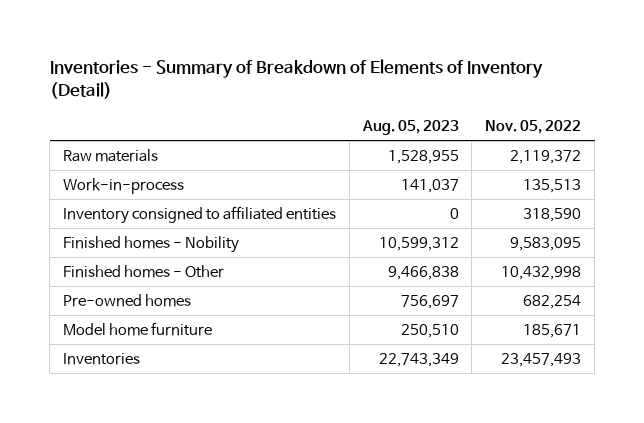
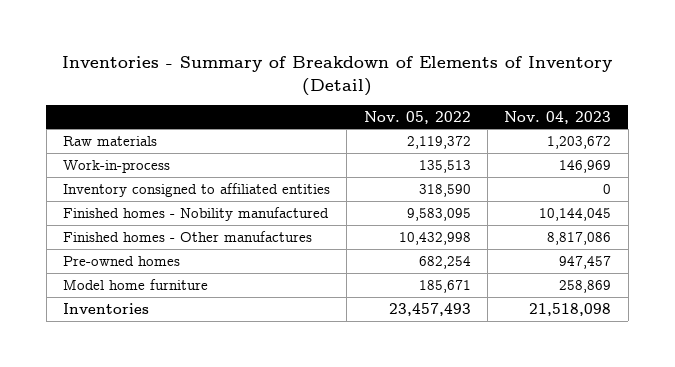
[361,120,459,136] Aug. 05, 2023 -> none
none -> [504,110,612,124] Nov. 04, 2023
[62,236,239,254] Finished homes - Nobility -> [63,206,330,221] Finished homes - Nobility manufactured
[62,265,224,279] Finished homes - Other -> [63,230,313,242] Finished homes - Other manufactures

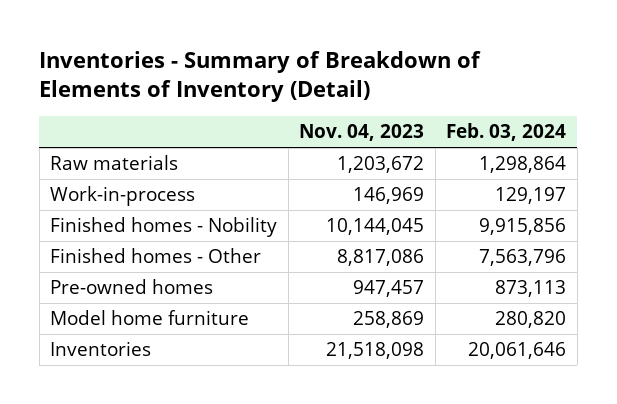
[363,110,471,124] Nov. 05, 2022 -> none
none -> [446,123,567,142] Feb. 03, 2024
[63,182,331,197] Inventory consigned to affiliated entities -> none
[63,206,330,221] Finished homes - Nobility manufactured -> [50,217,278,238] Finished homes - Nobility
[63,230,313,242] Finished homes - Other manufactures -> [50,248,262,264] Finished homes - Other

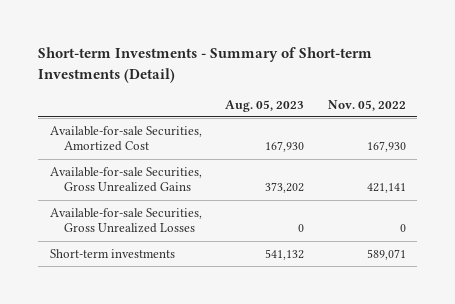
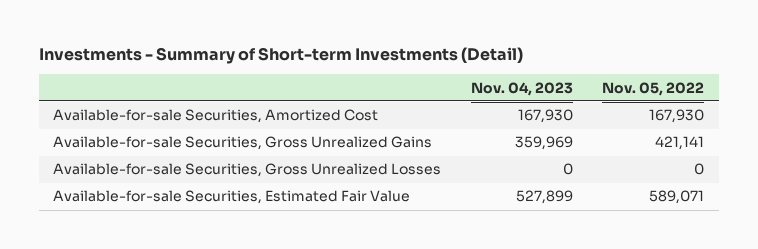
[38,47,373,83] Short-term Investments - Summary of Short-term Investments (Detail) -> [38,47,523,65] Investments - Summary of Short-term Investments (Detail)
[225,99,305,112] Aug. 05, 2023 -> none
none -> [470,81,573,96] Nov. 04, 2023
[49,248,175,258] Short-term investments -> [53,190,411,205] Available-for-sale Securities, Estimated Fair Value

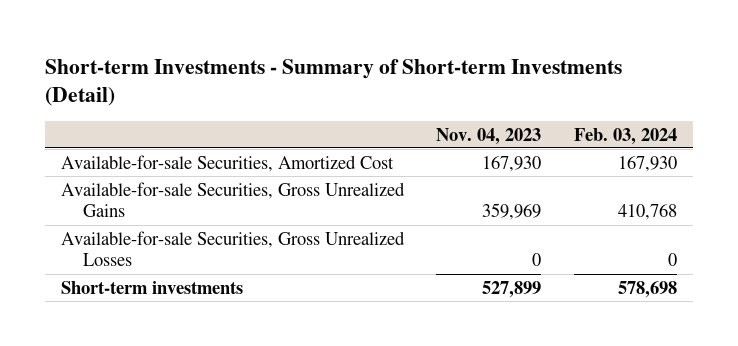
[38,47,523,65] Investments - Summary of Short-term Investments (Detail) -> [44,58,622,107] Short-term Investments - Summary of Short-term Investments (Detail)
[602,81,705,96] Nov. 05, 2022 -> none
none -> [573,127,677,145] Feb. 03, 2024
[53,190,411,205] Available-for-sale Securities, Estimated Fair Value -> [60,280,243,294] Short-term investments

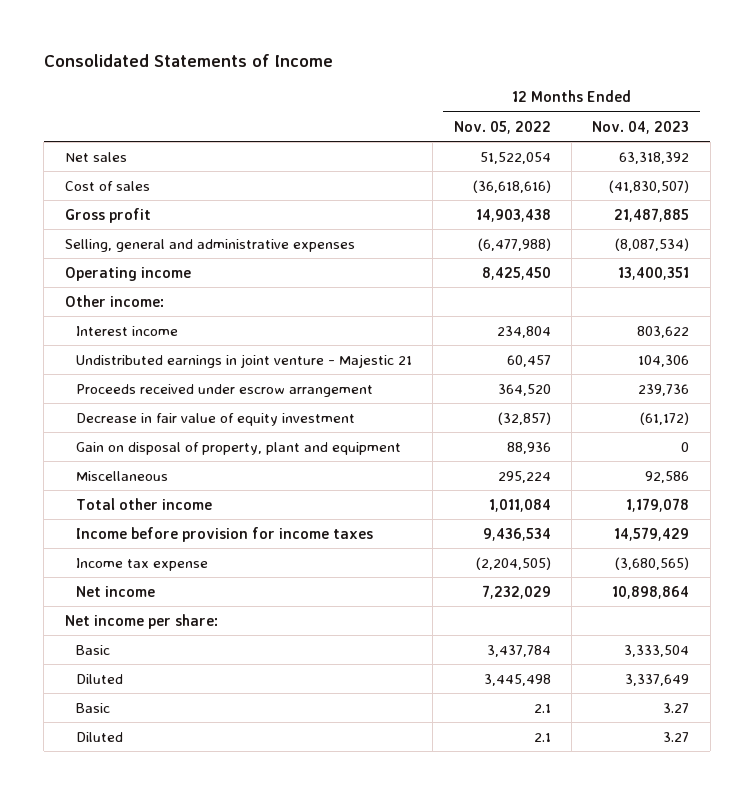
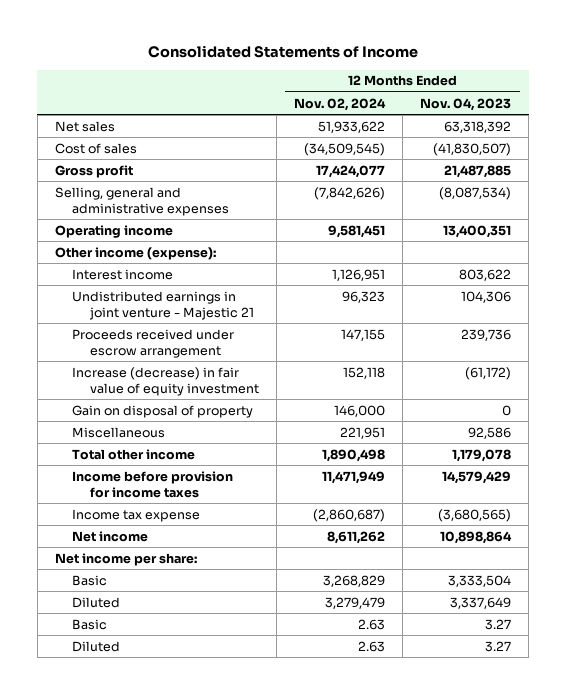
[453,120,551,134] Nov. 05, 2022 -> none
none -> [294,97,387,111] Nov. 02, 2024
[64,294,164,307] Other income: -> [54,246,216,260] Other income (expense):
[76,412,356,426] Decrease in fair value of equity investment -> [72,366,260,396] Increase (decrease) in fair value of equity investment
[76,441,402,455] Gain on disposal of property, plant and equipment -> [72,404,254,418] Gain on disposal of property

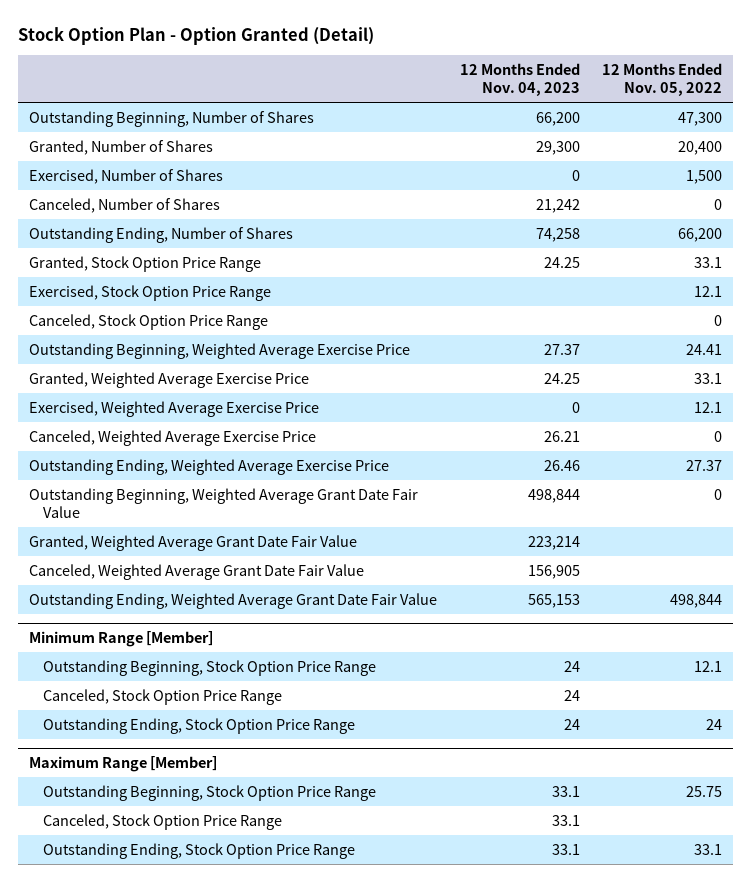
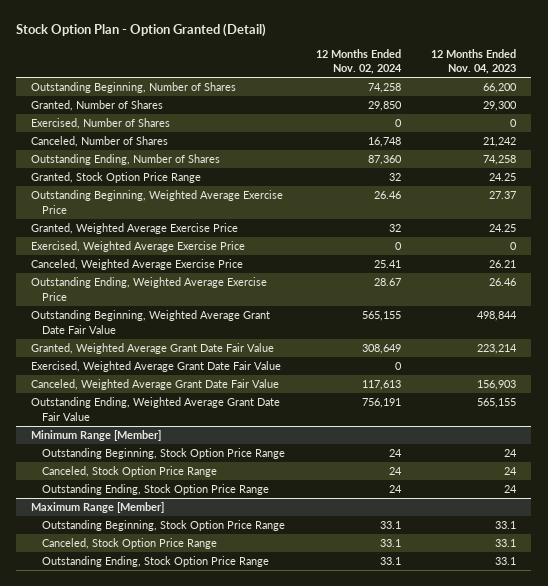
[601,62,722,97] 12 Months Ended Nov. 05, 2022 -> none
none -> [315,48,402,75] 12 Months Ended Nov. 02, 2024
[29,284,272,301] Exercised, Stock Option Price Range -> none
[29,313,269,330] Canceled, Stock Option Price Range -> none
none -> [31,361,282,373] Exercised, Weighted Average Grant Date Fair Value
[527,564,580,579] 156,905 -> [477,380,517,391] 156,903
[527,593,580,608] 565,153 -> [477,398,517,409] 565,155

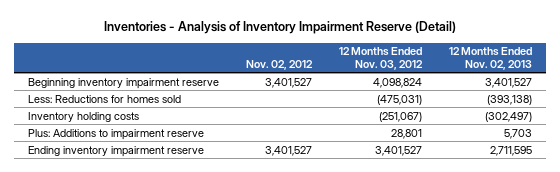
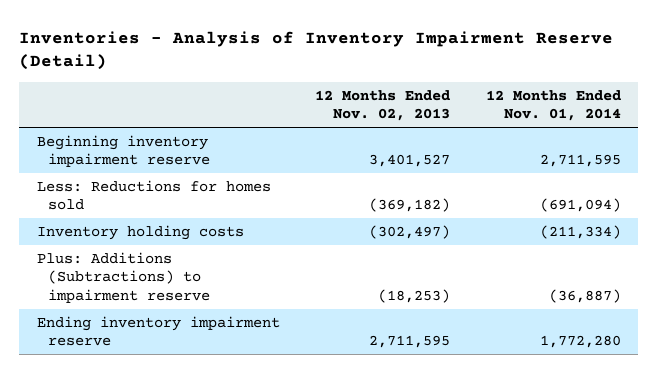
[246,59,314,70] Nov. 02, 2012 -> none
[339,47,424,70] 12 Months Ended Nov. 03, 2012 -> none
none -> [485,89,621,122] 12 Months Ended Nov. 01, 2014
[487,94,533,105] (393,138) -> [369,198,451,213] (369,182)
[27,128,204,140] Plus: Additions to impairment reserve -> [36,251,210,304] Plus: Additions (Subtractions) to impairment reserve
[504,128,533,139] 5,703 -> [378,289,451,304] (18,253)

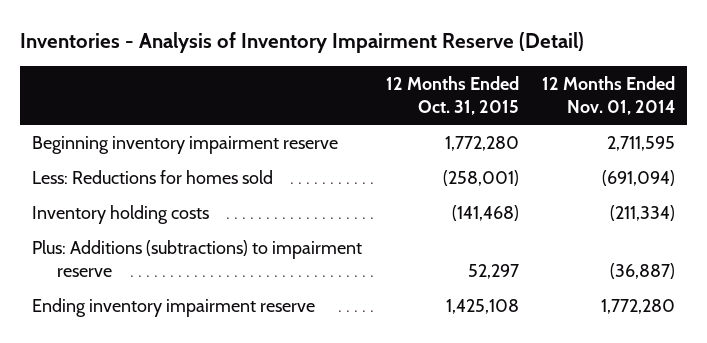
[315,89,451,122] 12 Months Ended Nov. 02, 2013 -> none
none -> [385,76,519,115] 12 Months Ended Oct. 31, 2015
[36,251,210,304] Plus: Additions (Subtractions) to impairment reserve -> [32,239,363,277] Plus: Additions (subtractions) to impairment reserve

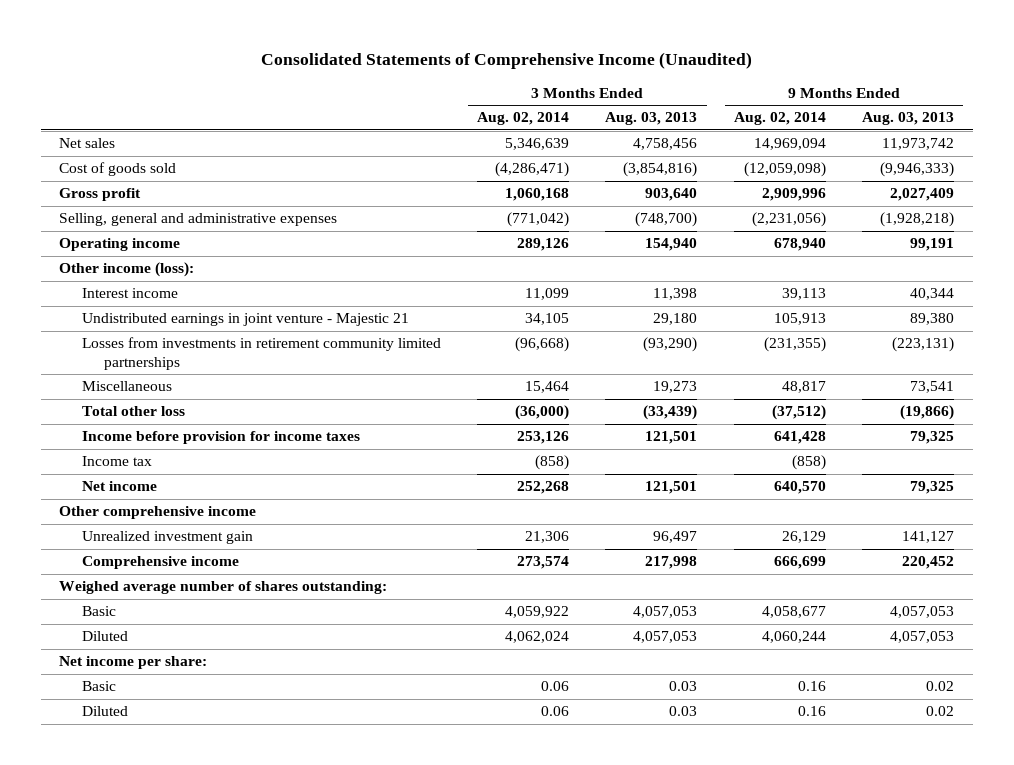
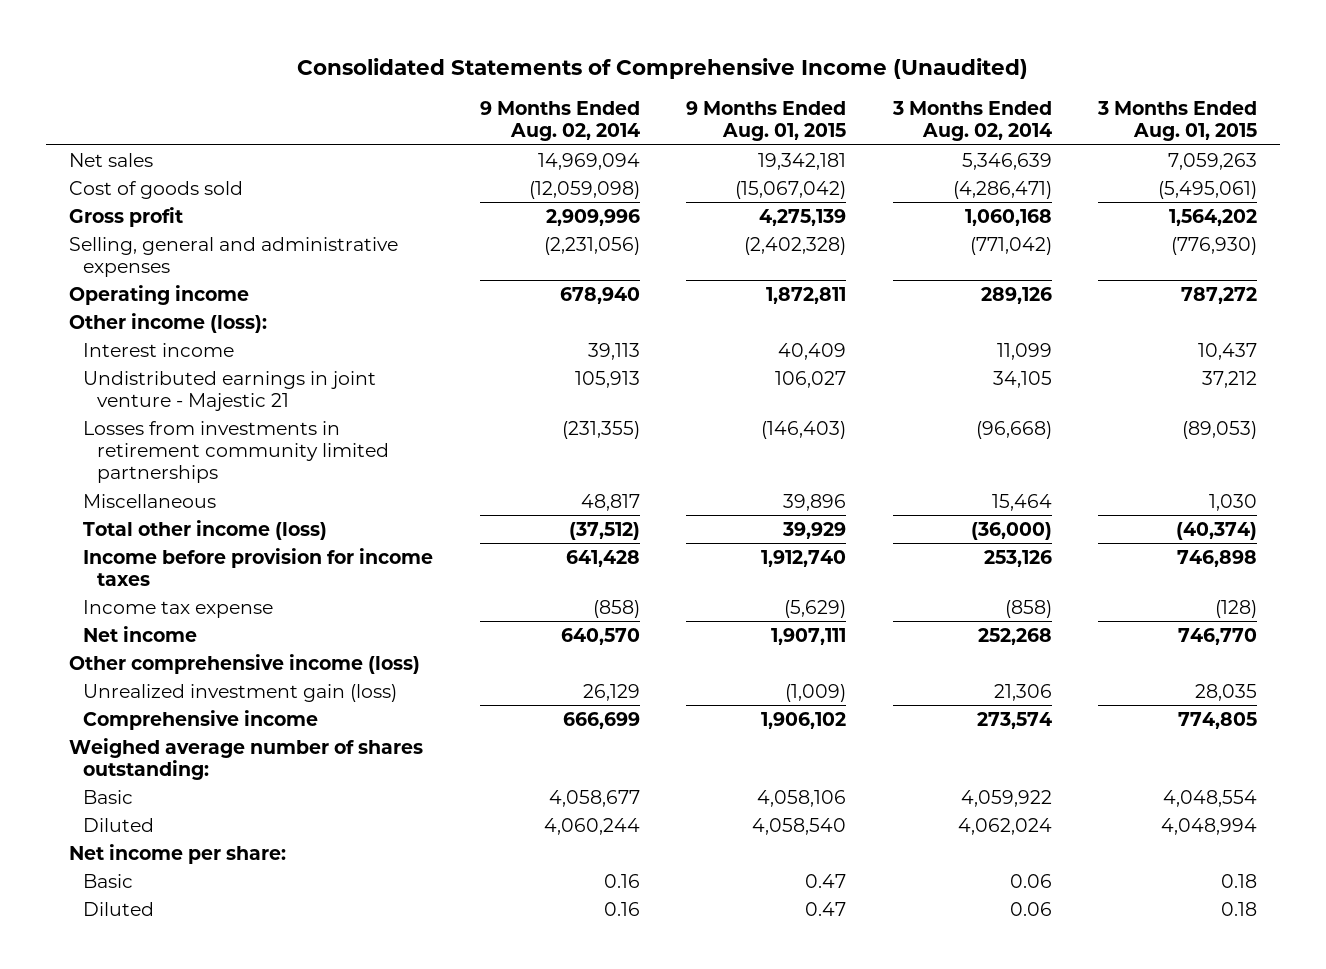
[605,112,698,126] Aug. 03, 2013 -> none
[862,112,955,126] Aug. 03, 2013 -> none
none -> [686,100,847,142] 9 Months Ended Aug. 01, 2015
none -> [1097,100,1258,142] 3 Months Ended Aug. 01, 2015
[81,406,185,417] Total other loss -> [83,519,328,540] Total other income (loss)
[81,456,152,467] Income tax -> [83,599,274,618] Income tax expense
[59,506,257,520] Other comprehensive income -> [69,653,421,674] Other comprehensive income (loss)
[81,531,253,545] Unrealized investment gain -> [83,683,398,702] Unrealized investment gain (loss)

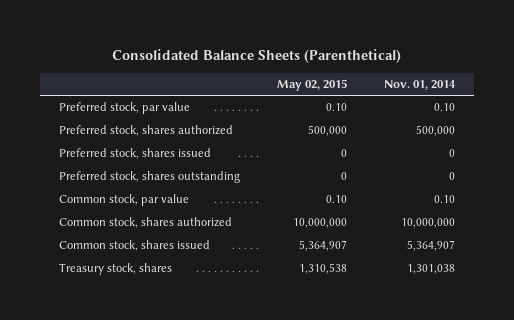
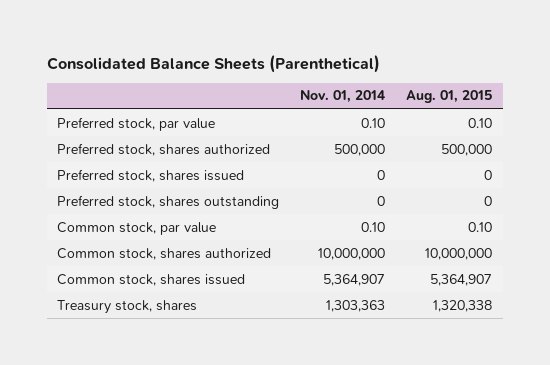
[277,79,348,92] May 02, 2015 -> none
none -> [406,90,493,104] Aug. 01, 2015
[407,264,456,275] 1,301,038 -> [326,299,386,312] 1,303,363

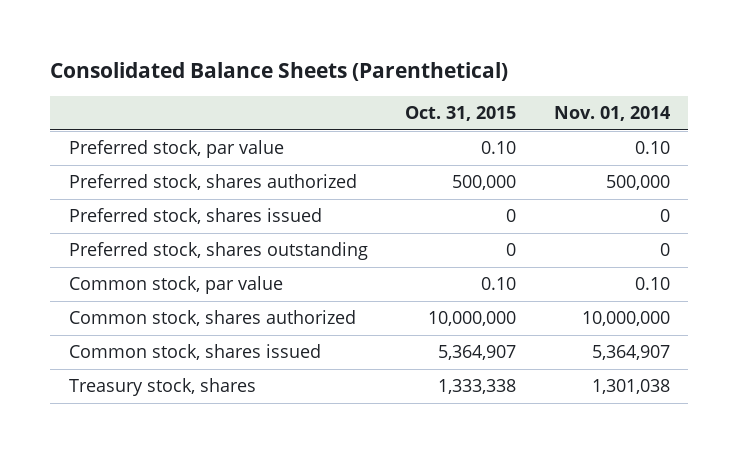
[406,90,493,104] Aug. 01, 2015 -> none
none -> [405,106,517,122] Oct. 31, 2015
[326,299,386,312] 1,303,363 -> [591,379,670,395] 1,301,038

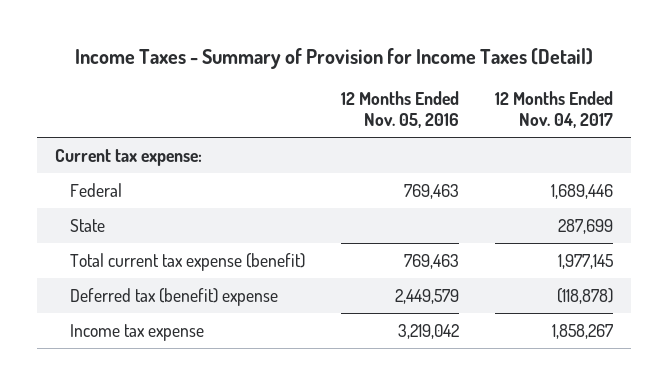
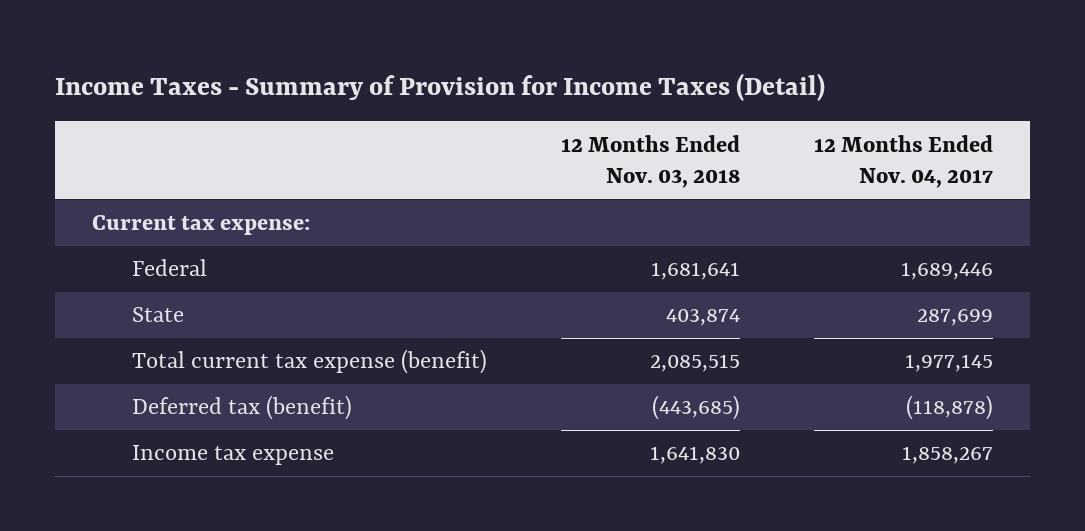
[340,90,459,129] 12 Months Ended Nov. 05, 2016 -> none
none -> [560,134,740,189] 12 Months Ended Nov. 03, 2018
[69,287,278,306] Deferred tax (benefit) expense -> [131,395,352,421] Deferred tax (benefit)

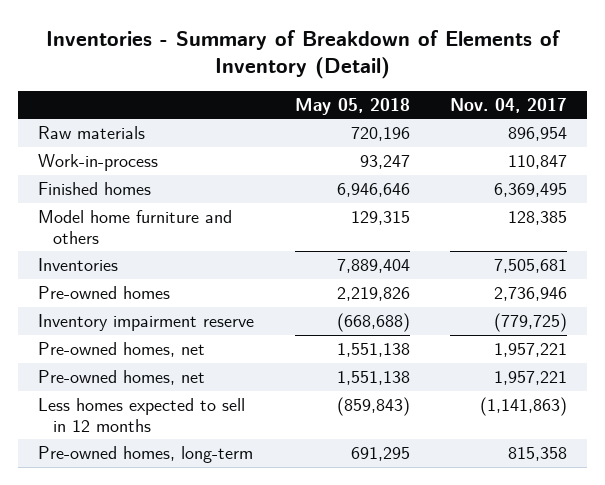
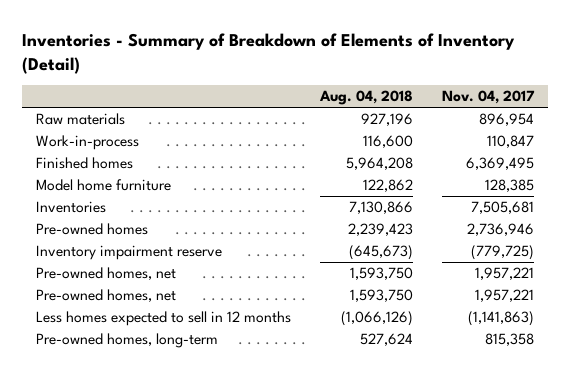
[294,97,410,115] May 05, 2018 -> none
none -> [319,90,414,106] Aug. 04, 2018
[38,210,233,244] Model home furniture and others -> [36,179,172,192] Model home furniture

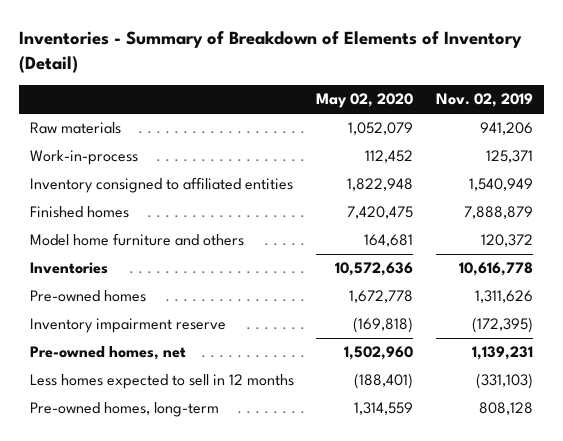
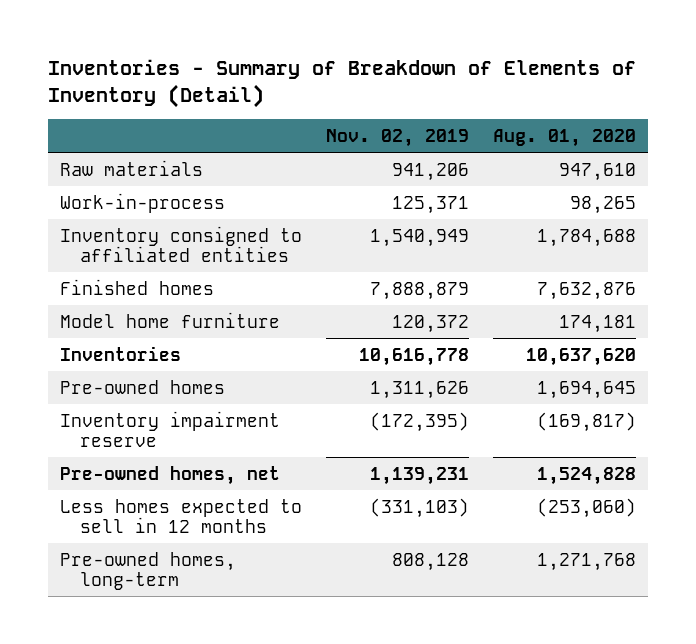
[316,93,414,109] May 02, 2020 -> none
none -> [493,128,637,147] Aug. 01, 2020
[29,233,244,247] Model home furniture and others -> [59,311,280,328] Model home furniture

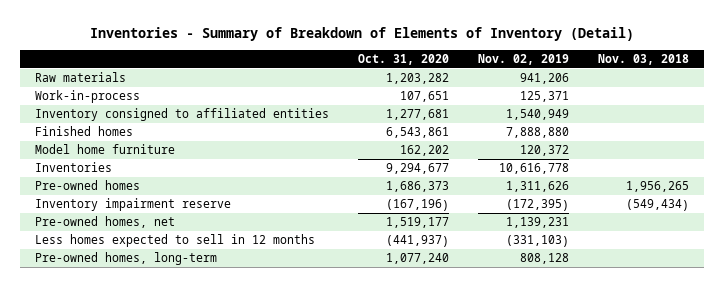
[493,128,637,147] Aug. 01, 2020 -> none
none -> [357,53,449,65] Oct. 31, 2020
none -> [598,53,690,65] Nov. 03, 2018
[369,281,469,300] 7,888,879 -> [505,127,569,139] 7,888,880

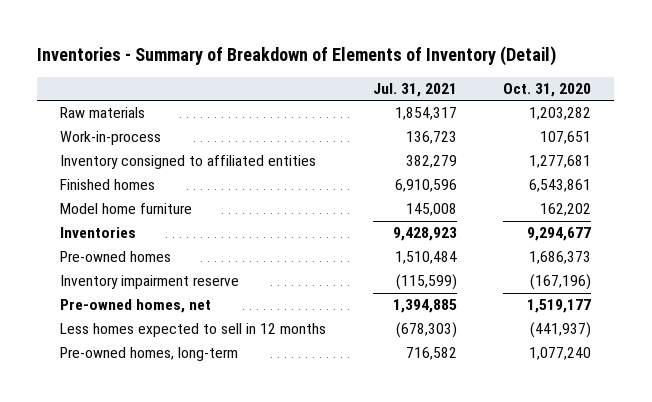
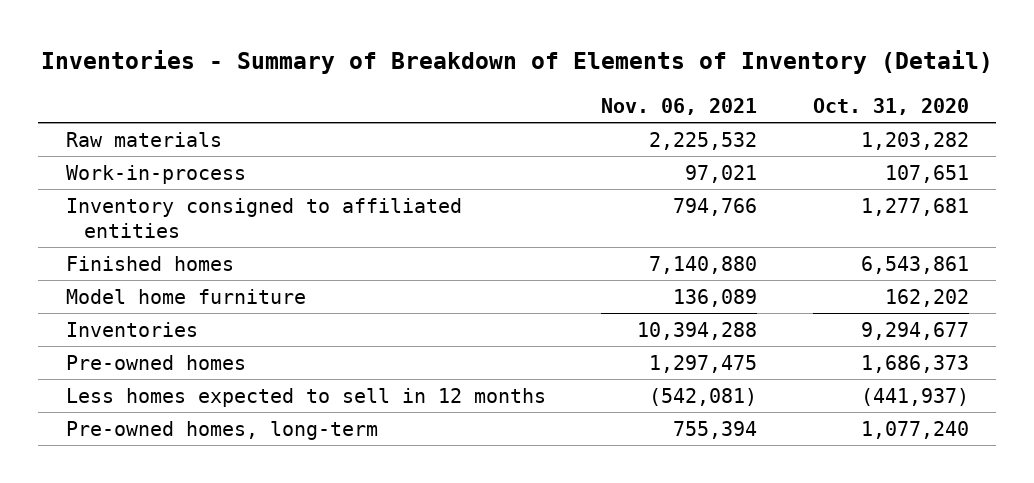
[372,83,457,98] Jul. 31, 2021 -> none
none -> [601,98,758,116] Nov. 06, 2021
[60,275,240,290] Inventory impairment reserve -> none
[60,299,212,314] Pre-owned homes, net -> none

